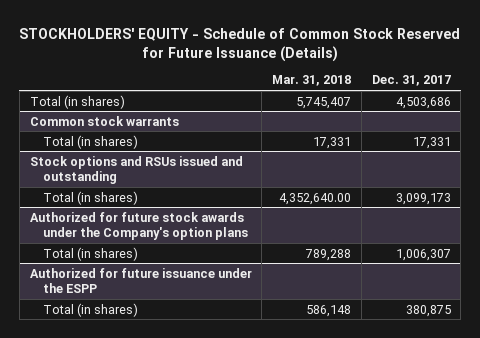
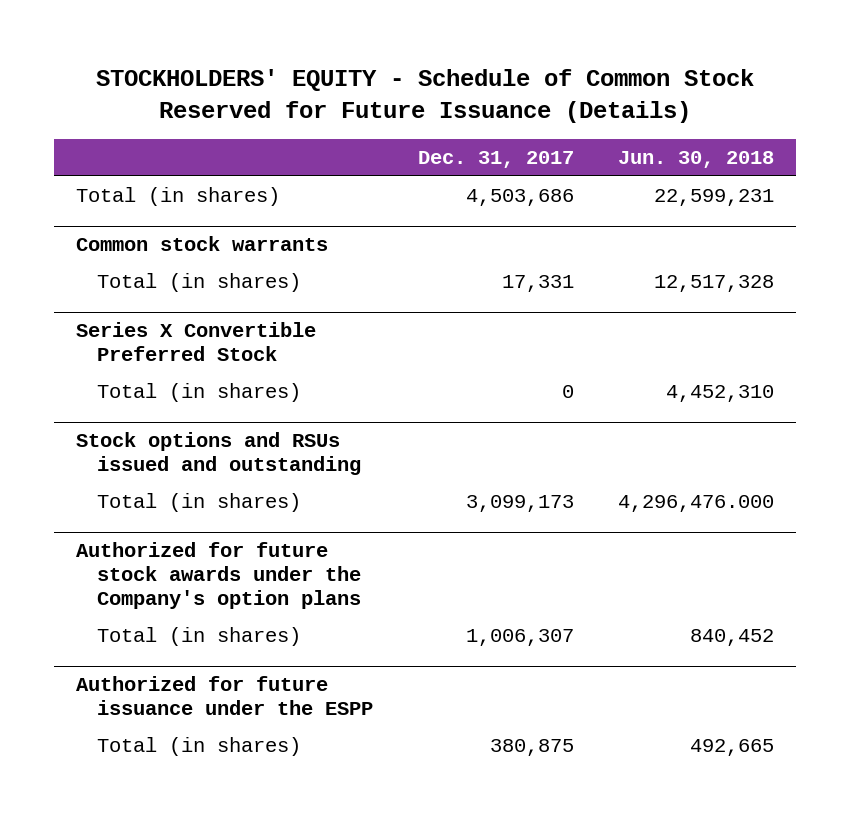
[272,75,352,87] Mar. 31, 2018 -> none
none -> [617,151,774,169] Jun. 30, 2018
none -> [75,322,316,362] Series X Convertible Preferred Stock
none -> [97,383,302,403] Total (in shares)

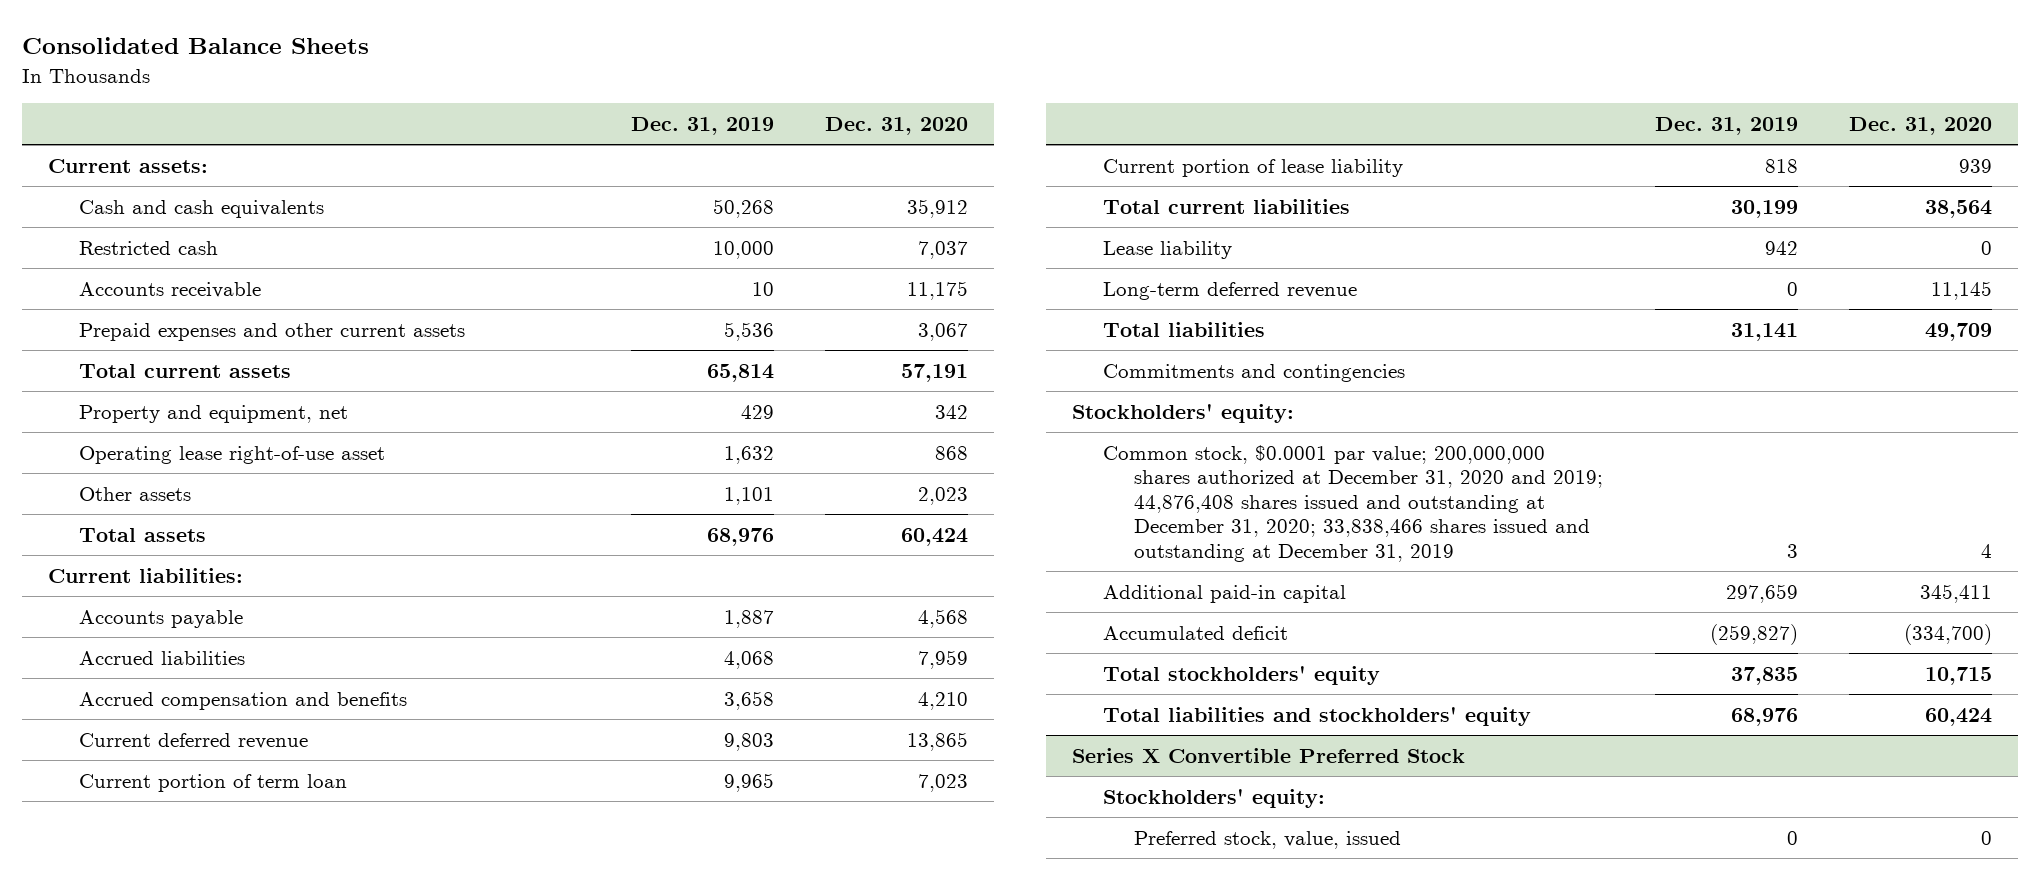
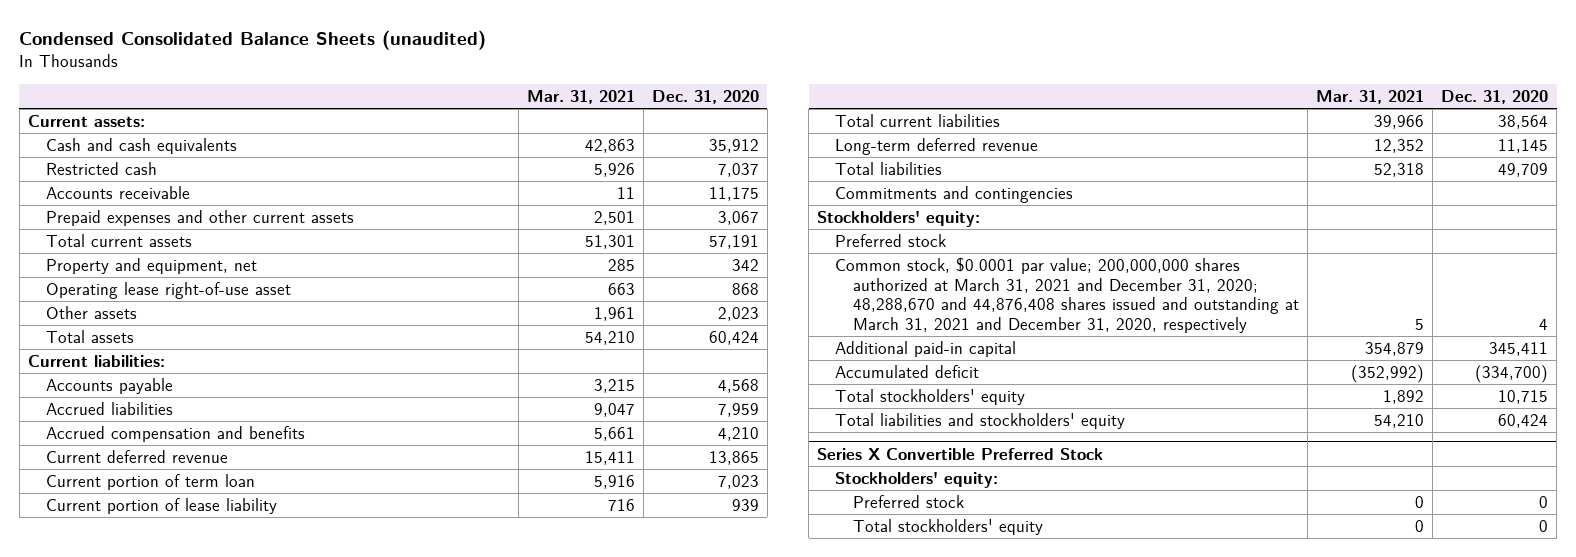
[21,37,369,55] Consolidated Balance Sheets -> [19,29,487,50] Condensed Consolidated Balance Sheets (unaudited)
[630,117,774,136] Dec. 31, 2019 -> none
none -> [526,89,635,104] Mar. 31, 2021
[1102,240,1232,259] Lease liability -> none
none -> [835,233,947,247] Preferred stock
[1102,444,1604,562] Common stock, $0.0001 par value; 200,000,000 shares authorized at December 31, 2020 and 2019; 44,876,408 shares issued and outstanding at December 31, 2020; 33,838,466 shares issued and outstanding at December 31, 2019 -> [835,256,1300,333] Common stock, $0.0001 par value; 200,000,000 shares authorized at March 31, 2021 and December 31, 2020; 48,288,670 and 44,876,408 shares issued and outstanding at March 31, 2021 and December 31, 2020, respectively
[1134,830,1402,849] Preferred stock, value, issued -> [853,494,965,508] Preferred stock
none -> [853,518,1044,535] Total stockholders' equity

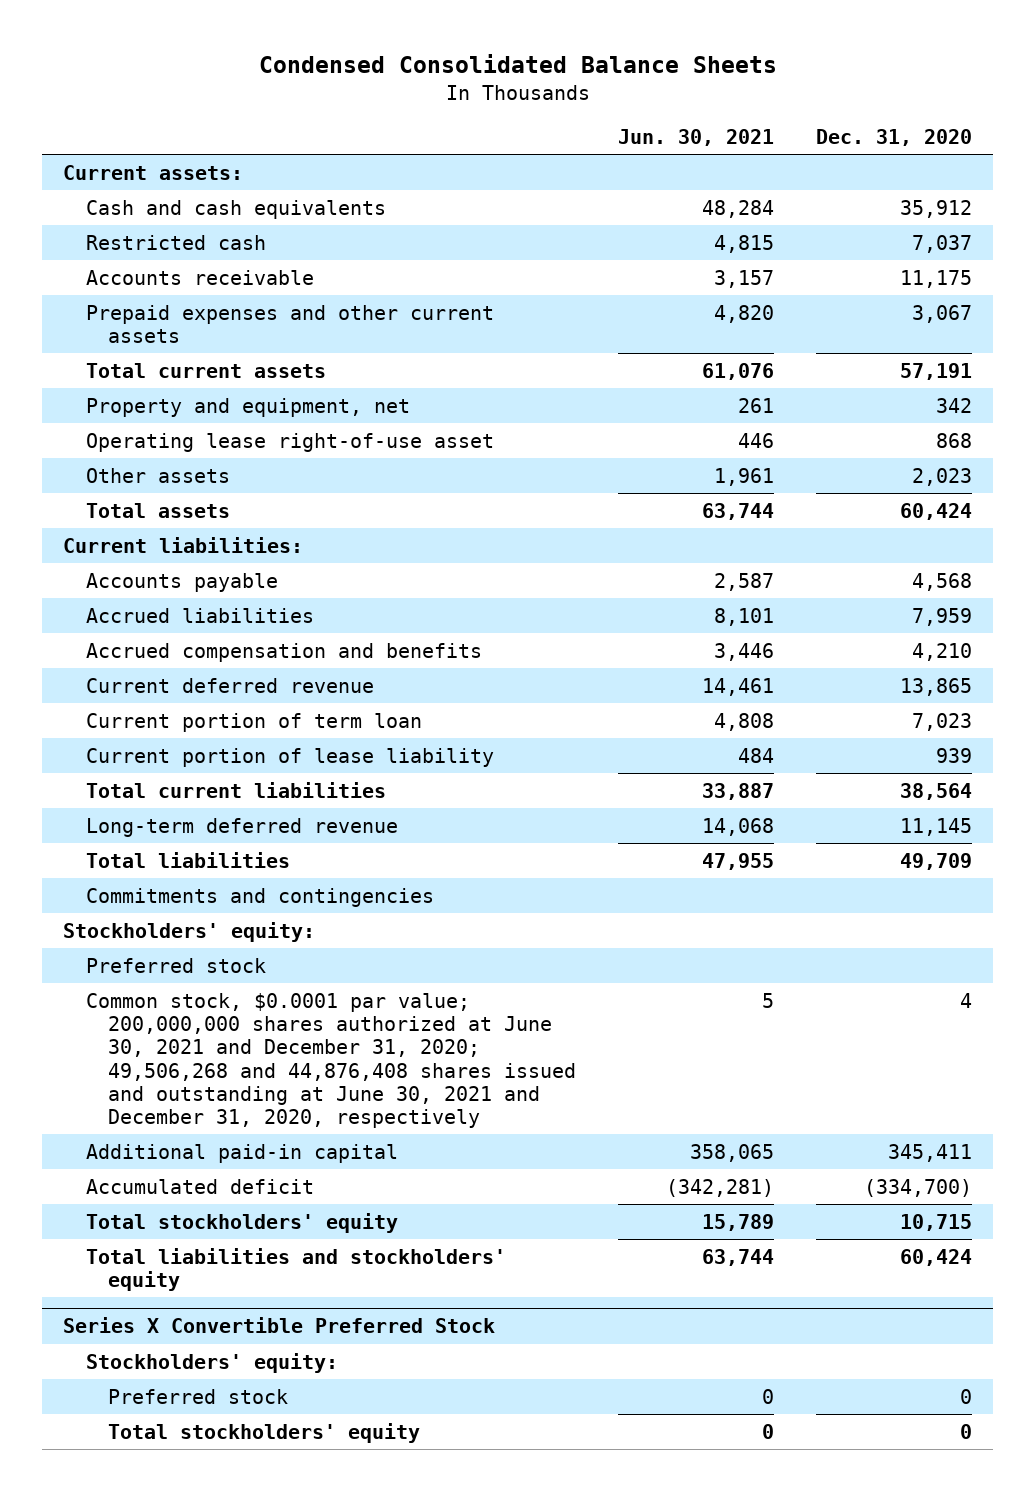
[19,29,487,50] Condensed Consolidated Balance Sheets (unaudited) -> [258,54,777,74] Condensed Consolidated Balance Sheets
[526,89,635,104] Mar. 31, 2021 -> none
none -> [617,129,774,147] Jun. 30, 2021
[835,256,1300,333] Common stock, $0.0001 par value; 200,000,000 shares authorized at March 31, 2021 and December 31, 2020; 48,288,670 and 44,876,408 shares issued and outstanding at March 31, 2021 and December 31, 2020, respectively -> [85,992,576,1129] Common stock, $0.0001 par value; 200,000,000 shares authorized at June 30, 2021 and December 31, 2020; 49,506,268 and 44,876,408 shares issued and outstanding at June 30, 2021 and December 31, 2020, respectively

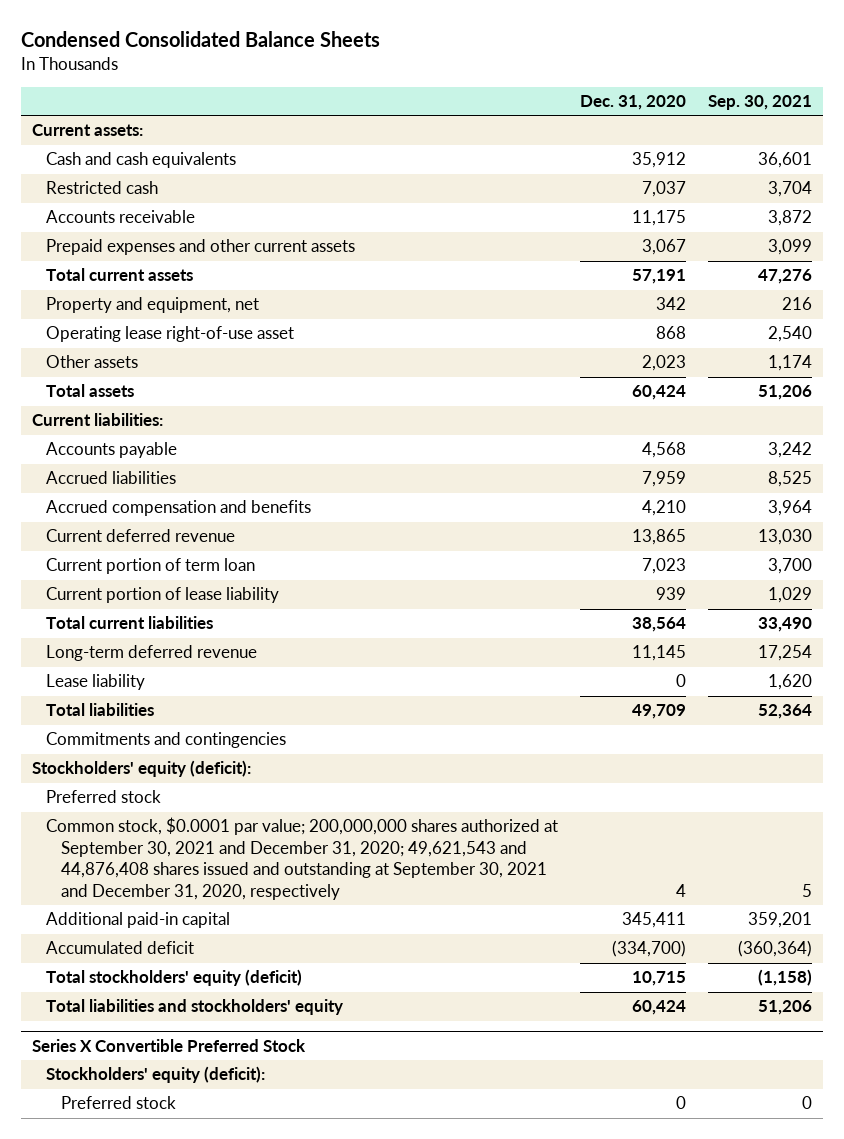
[617,129,774,147] Jun. 30, 2021 -> none
none -> [707,95,812,111] Sep. 30, 2021
none -> [46,674,146,691] Lease liability
[63,921,316,942] Stockholders' equity: -> [31,760,251,778] Stockholders' equity (deficit):
[85,992,576,1129] Common stock, $0.0001 par value; 200,000,000 shares authorized at June 30, 2021 and December 31, 2020; 49,506,268 and 44,876,408 shares issued and outstanding at June 30, 2021 and December 31, 2020, respectively -> [46,817,559,900] Common stock, $0.0001 par value; 200,000,000 shares authorized at September 30, 2021 and December 31, 2020; 49,621,543 and 44,876,408 shares issued and outstanding at September 30, 2021 and December 31, 2020, respectively
[85,1212,398,1233] Total stockholders' equity -> [46,969,303,987] Total stockholders' equity (deficit)
[85,1352,338,1373] Stockholders' equity: -> [46,1066,266,1084] Stockholders' equity (deficit):
[107,1422,420,1443] Total stockholders' equity -> none

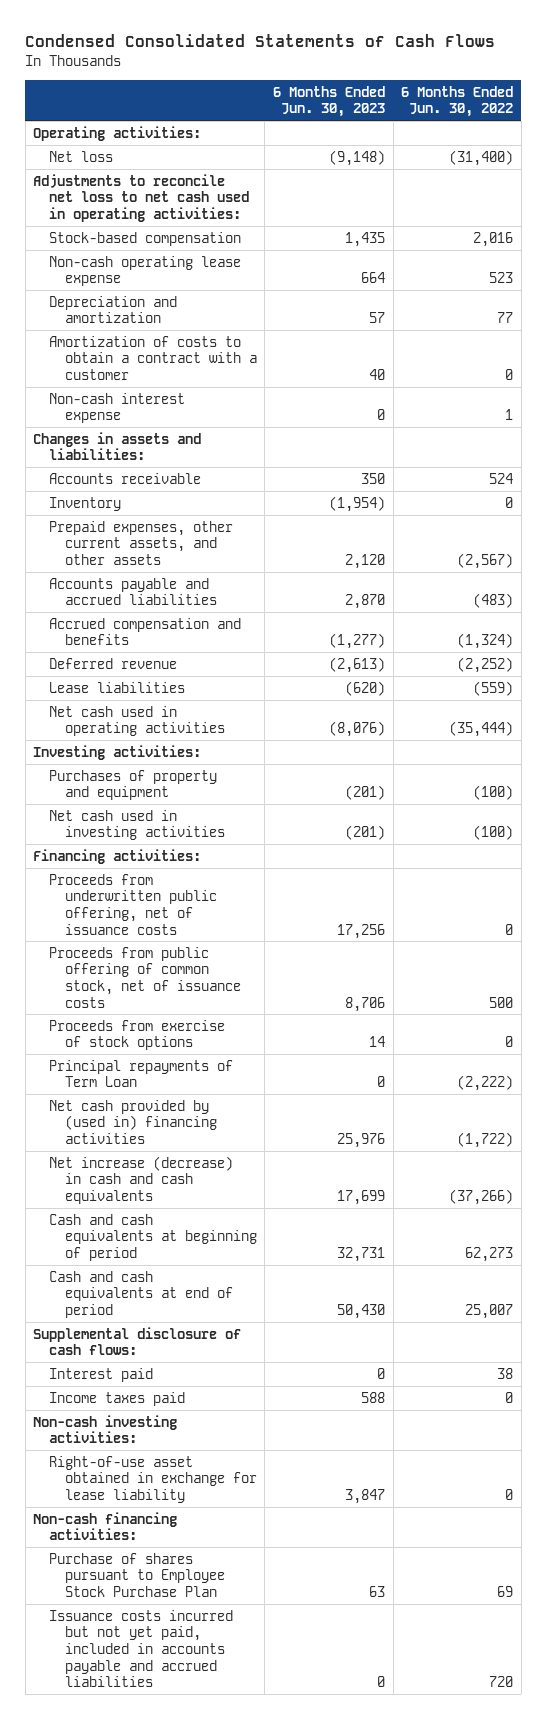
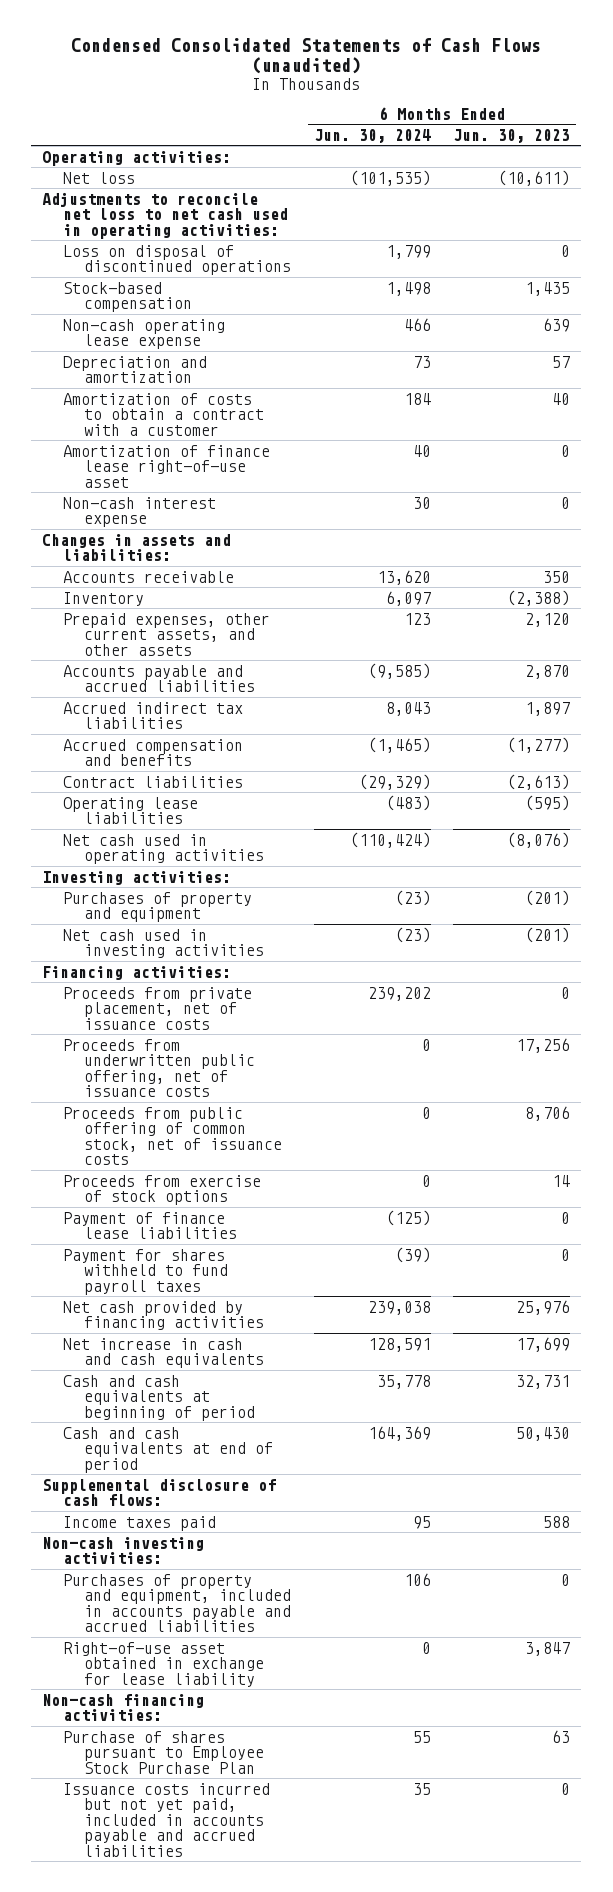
[25,34,496,48] Condensed Consolidated Statements of Cash Flows -> [71,37,542,75] Condensed Consolidated Statements of Cash Flows (unaudited)
[401,85,514,118] 6 Months Ended Jun. 30, 2022 -> none
none -> [313,128,431,143] Jun. 30, 2024
[329,149,386,166] (9,148) -> [498,169,571,186] (10,611)
none -> [63,244,292,276] Loss on disposal of discontinued operations
[361,272,386,284] 664 -> [543,317,571,332] 639
none -> [63,444,271,488] Amortization of finance lease right-of-use asset
[329,495,386,512] (1,954) -> [507,589,571,606] (2,388)
none -> [63,701,244,730] Accrued indirect tax liabilities
[49,657,178,669] Deferred revenue -> [63,775,244,788] Contract liabilities
[49,681,186,693] Lease liabilities -> [63,796,199,825] Operating lease liabilities
[345,680,386,696] (620) -> [525,794,571,811] (595)
none -> [63,986,253,1030] Proceeds from private placement, net of issuance costs
[49,1059,234,1088] Principal repayments of Term Loan -> none
none -> [63,1211,238,1240] Payment of finance lease liabilities
none -> [63,1248,229,1295] Payment for shares withheld to fund payroll taxes
[49,1099,217,1144] Net cash provided by (used in) financing activities -> [63,1300,265,1331] Net cash provided by financing activities
[49,1155,234,1204] Net increase (decrease) in cash and cash equivalents -> [63,1337,265,1369] Net increase in cash and cash equivalents
[49,1367,154,1382] Interest paid -> none
none -> [63,1573,292,1633] Purchases of property and equipment, included in accounts payable and accrued liabilities

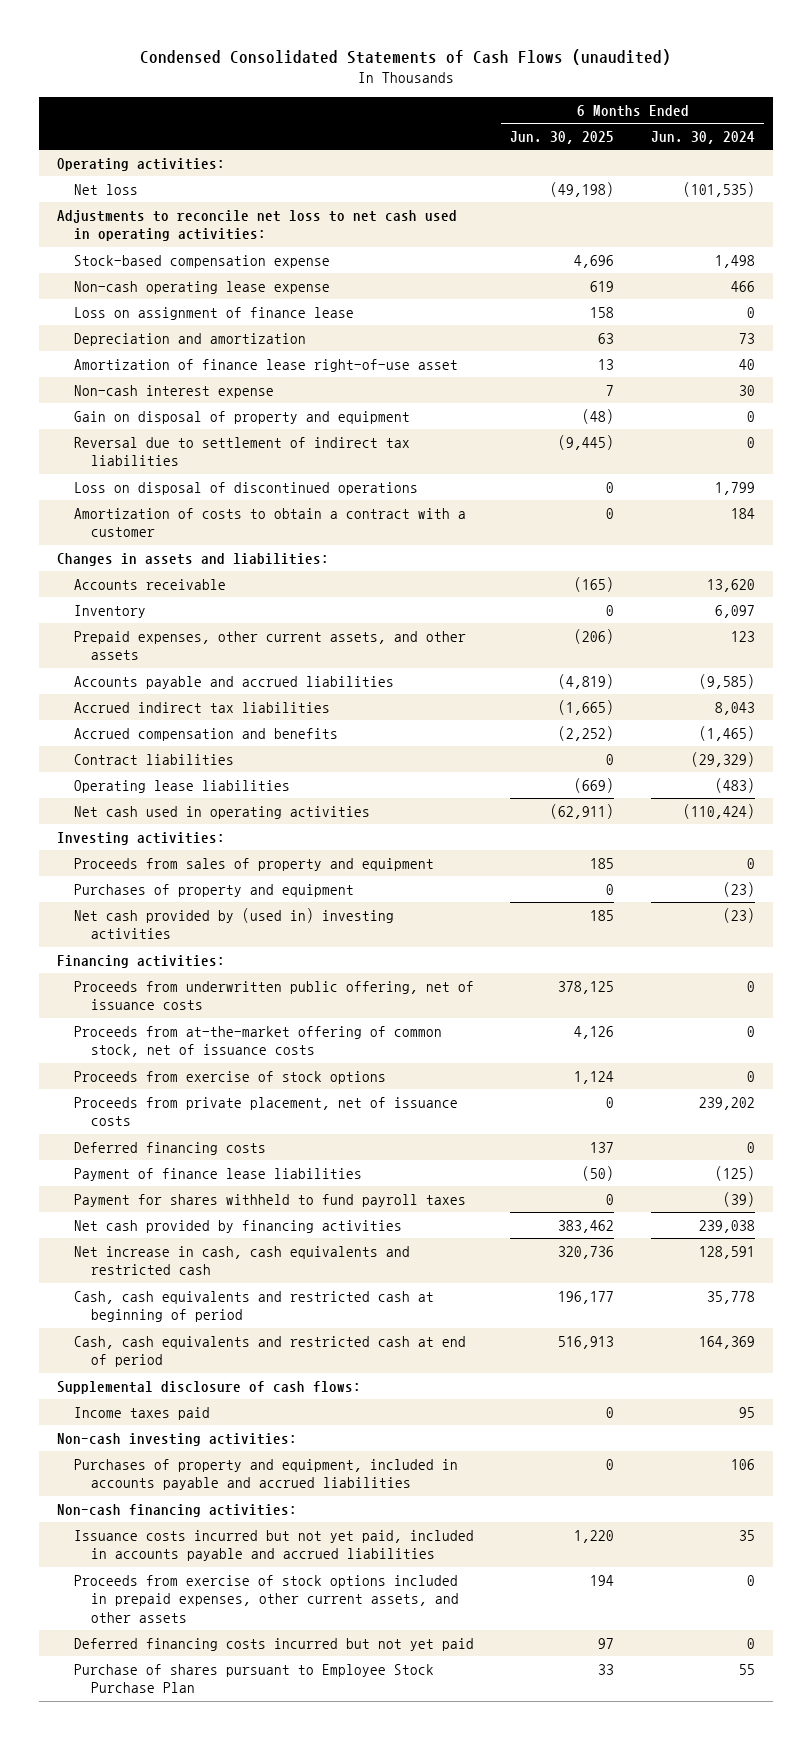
[453,128,571,143] Jun. 30, 2023 -> none
none -> [510,131,615,145] Jun. 30, 2025
[63,281,193,313] Stock-based compensation -> [74,254,331,268] Stock-based compensation expense
none -> [74,306,355,320] Loss on assignment of finance lease
none -> [74,410,411,424] Gain on disposal of property and equipment
none -> [74,436,411,467] Reversal due to settlement of indirect tax liabilities
[63,244,292,276] Loss on disposal of discontinued operations -> [74,481,419,495] Loss on disposal of discontinued operations
[63,392,265,436] Amortization of costs to obtain a contract with a customer -> [74,507,467,538] Amortization of costs to obtain a contract with a customer
none -> [74,857,435,871] Proceeds from sales of property and equipment
[63,928,265,959] Net cash used in investing activities -> [74,907,395,940] Net cash provided by (used in) investing activities
[63,1106,283,1166] Proceeds from public offering of common stock, net of issuance costs -> [74,1025,443,1058] Proceeds from at-the-market offering of common stock, net of issuance costs
[63,986,253,1030] Proceeds from private placement, net of issuance costs -> [74,1096,459,1127] Proceeds from private placement, net of issuance costs
none -> [74,1141,267,1155] Deferred financing costs
[63,1337,265,1369] Net increase in cash and cash equivalents -> [74,1245,411,1276] Net increase in cash, cash equivalents and restricted cash
[63,1374,256,1421] Cash and cash equivalents at beginning of period -> [74,1290,435,1323] Cash, cash equivalents and restricted cash at beginning of period
[63,1426,274,1473] Cash and cash equivalents at end of period -> [74,1335,467,1368] Cash, cash equivalents and restricted cash at end of period
[63,1641,265,1687] Right-of-use asset obtained in exchange for lease liability -> none
none -> [74,1574,459,1623] Proceeds from exercise of stock options included in prepaid expenses, other current assets, and other assets
none -> [74,1637,475,1651] Deferred financing costs incurred but not yet paid
[63,1730,265,1774] Purchase of shares pursuant to Employee Stock Purchase Plan -> [74,1663,435,1694] Purchase of shares pursuant to Employee Stock Purchase Plan

